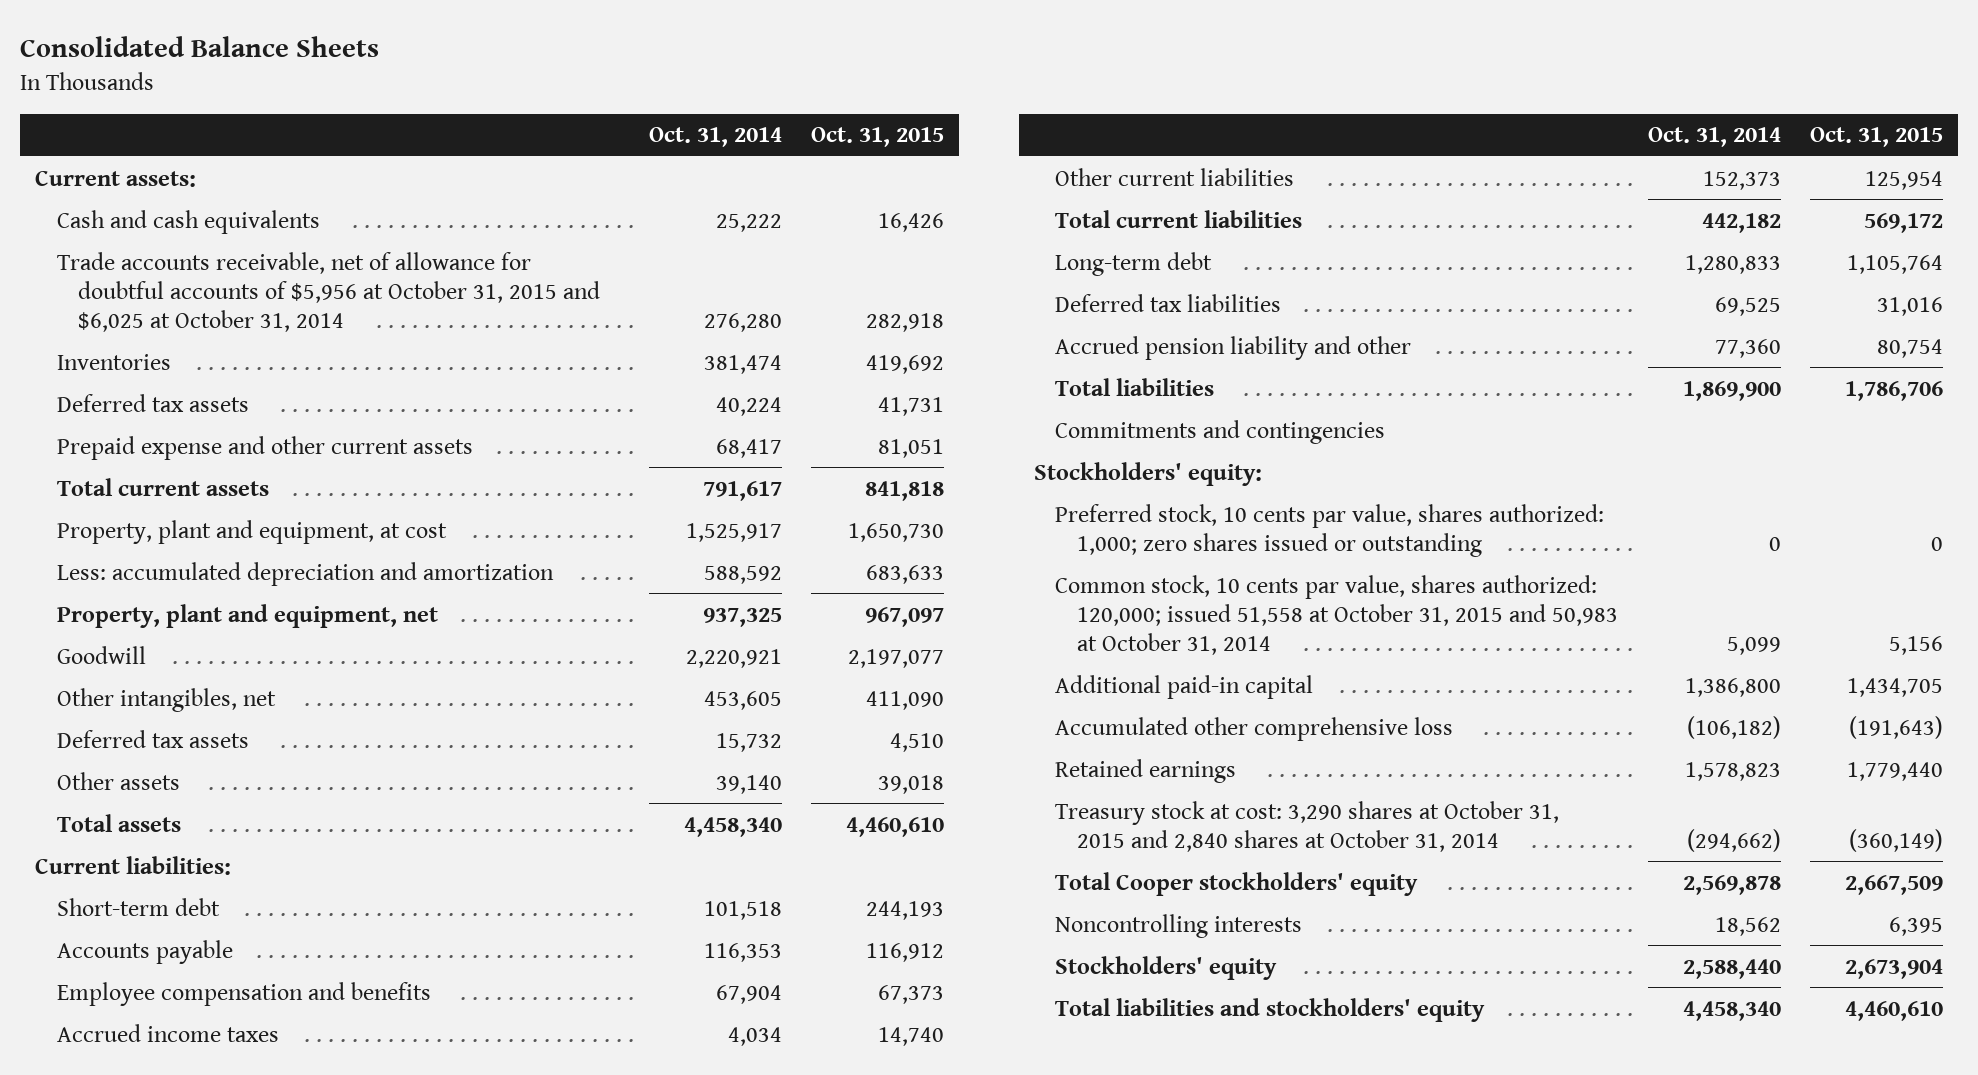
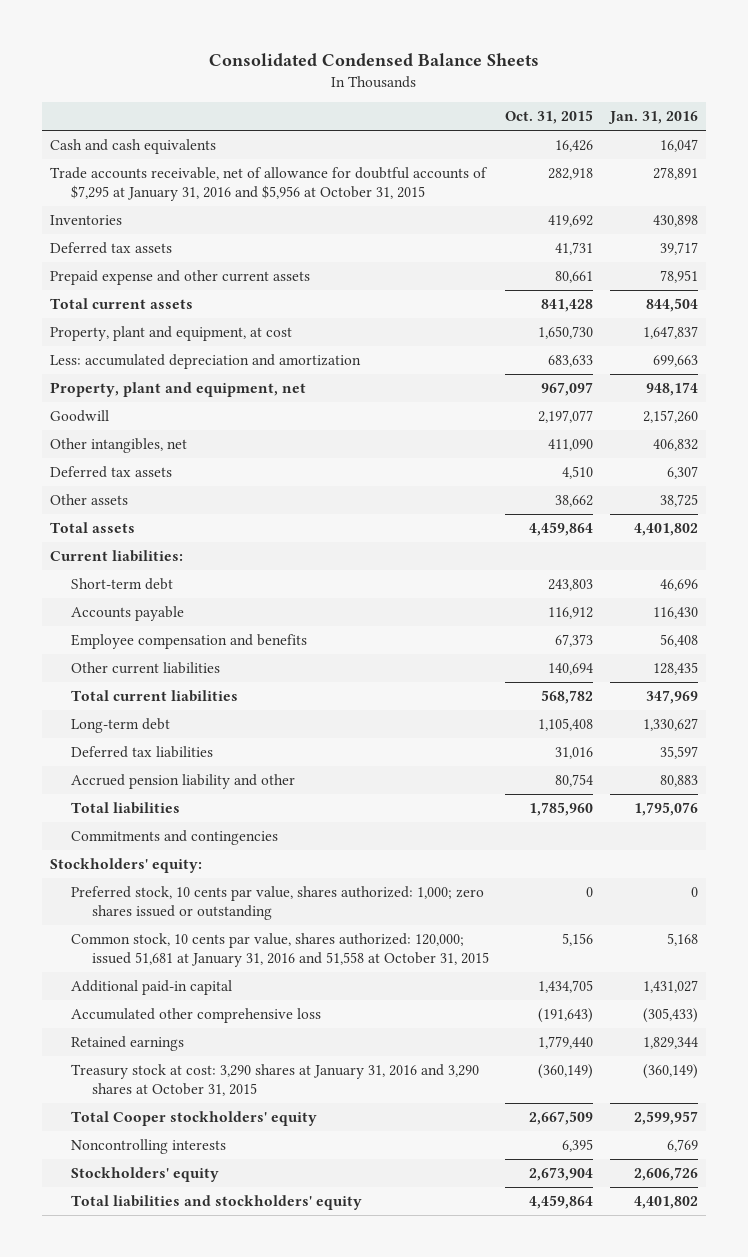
[20,36,380,58] Consolidated Balance Sheets -> [208,52,539,66] Consolidated Condensed Balance Sheets
[648,127,782,148] Oct. 31, 2014 -> none
none -> [607,111,698,125] Jan. 31, 2016
[35,170,197,187] Current assets: -> none
[56,251,601,332] Trade accounts receivable, net of allowance for doubtful accounts of $5,956 at October 31, 2015 and $6,025 at October 31, 2014 -> [49,167,488,202] Trade accounts receivable, net of allowance for doubtful accounts of $7,295 at January 31, 2016 and $5,956 at October 31, 2015
[878,438,945,458] 81,051 -> [555,271,594,284] 80,661
[865,480,945,501] 841,818 -> [541,299,594,313] 841,428
[878,774,945,794] 39,018 -> [555,495,594,508] 38,662
[846,816,945,837] 4,460,610 -> [529,522,594,537] 4,459,864
[866,900,945,920] 244,193 -> [548,579,594,592] 243,803
[56,1023,279,1042] Accrued income taxes -> none
[1865,170,1944,190] 125,954 -> [548,663,594,676] 140,694
[1864,212,1944,233] 569,172 -> [541,690,594,705] 568,782
[1847,254,1944,274] 1,105,764 -> [538,718,594,732] 1,105,408
[1845,380,1944,401] 1,786,706 -> [529,802,594,817] 1,785,960
[1055,574,1618,655] Common stock, 10 cents par value, shares authorized: 120,000; issued 51,558 at October 31, 2015 and 50,983 at October 31, 2014 -> [70,933,489,968] Common stock, 10 cents par value, shares authorized: 120,000; issued 51,681 at January 31, 2016 and 51,558 at October 31, 2015
[1055,800,1560,852] Treasury stock at cost: 3,290 shares at October 31, 2015 and 2,840 shares at October 31, 2014 -> [70,1064,479,1097] Treasury stock at cost: 3,290 shares at January 31, 2016 and 3,290 shares at October 31, 2015
[1845,1000,1944,1021] 4,460,610 -> [529,1195,594,1210] 4,459,864

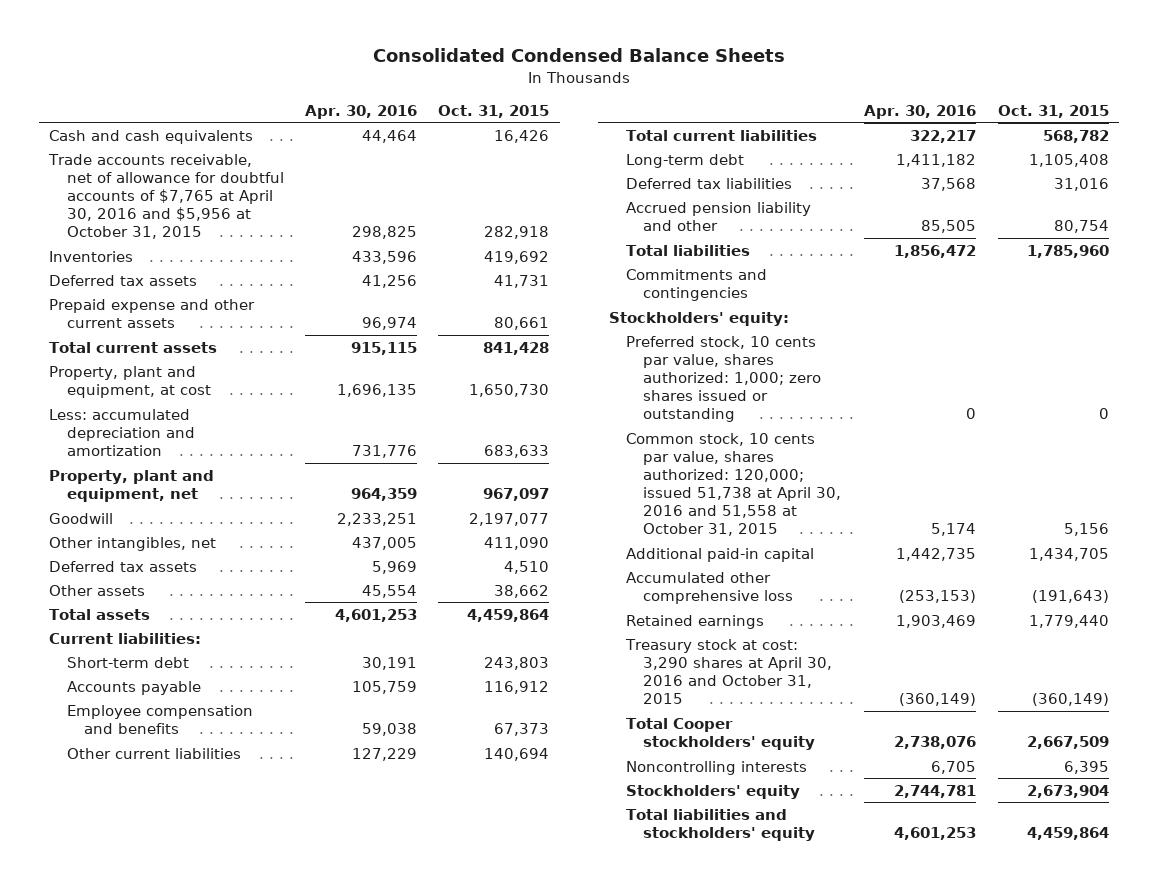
[607,111,698,125] Jan. 31, 2016 -> none
none -> [304,104,417,119] Apr. 30, 2016
[49,167,488,202] Trade accounts receivable, net of allowance for doubtful accounts of $7,295 at January 31, 2016 and $5,956 at October 31, 2015 -> [48,153,284,240] Trade accounts receivable, net of allowance for doubtful accounts of $7,765 at April 30, 2016 and $5,956 at October 31, 2015
[70,933,489,968] Common stock, 10 cents par value, shares authorized: 120,000; issued 51,681 at January 31, 2016 and 51,558 at October 31, 2015 -> [626,432,842,537] Common stock, 10 cents par value, shares authorized: 120,000; issued 51,738 at April 30, 2016 and 51,558 at October 31, 2015
[70,1064,479,1097] Treasury stock at cost: 3,290 shares at January 31, 2016 and 3,290 shares at October 31, 2015 -> [625,638,833,705] Treasury stock at cost: 3,290 shares at April 30, 2016 and October 31, 2015

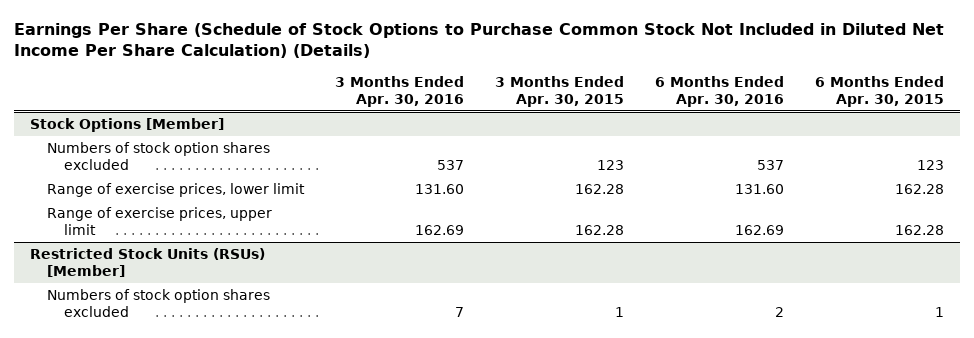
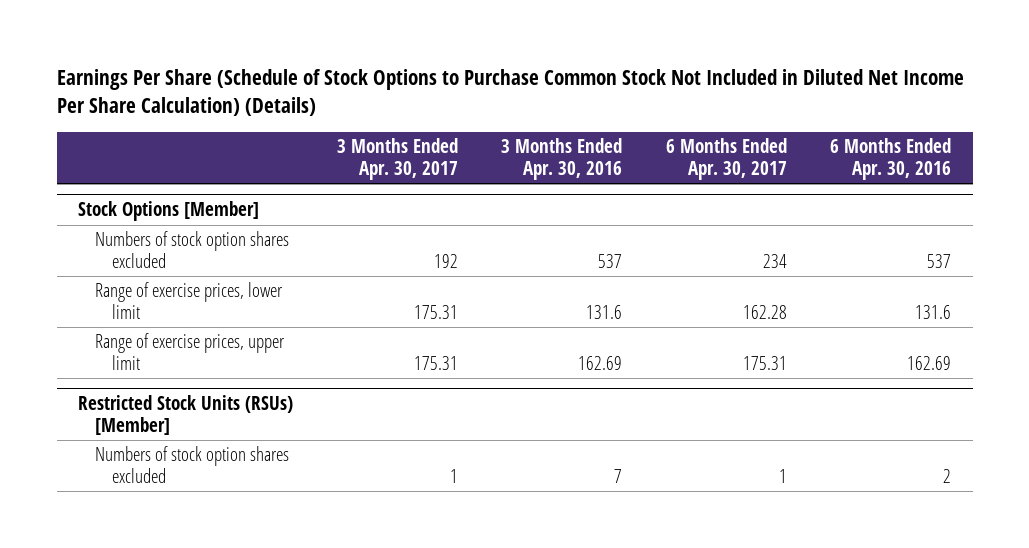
[495,75,625,108] 3 Months Ended Apr. 30, 2015 -> none
[815,75,945,108] 6 Months Ended Apr. 30, 2015 -> none
none -> [336,138,458,180] 3 Months Ended Apr. 30, 2017
none -> [665,138,787,180] 6 Months Ended Apr. 30, 2017
[414,183,464,194] 131.60 -> [586,304,623,319] 131.6
[735,183,785,194] 131.60 -> [915,304,952,319] 131.6

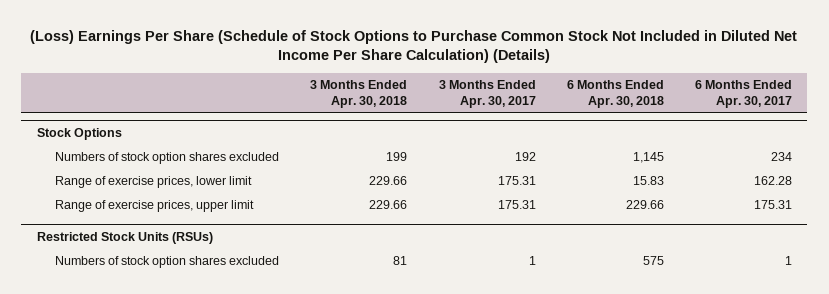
[56,69,964,117] Earnings Per Share (Schedule of Stock Options to Purchase Common Stock Not Included in Diluted Net Income Per Share Calculation) (Details) -> [30,29,798,64] (Loss) Earnings Per Share (Schedule of Stock Options to Purchase Common Stock Not Included in Diluted Net Income Per Share Calculation) (Details)
[501,138,623,180] 3 Months Ended Apr. 30, 2016 -> none
[830,138,952,180] 6 Months Ended Apr. 30, 2016 -> none
none -> [310,79,408,108] 3 Months Ended Apr. 30, 2018
none -> [566,79,664,108] 6 Months Ended Apr. 30, 2018
[78,201,260,222] Stock Options [Member] -> [37,128,123,141] Stock Options
[78,395,294,435] Restricted Stock Units (RSUs) [Member] -> [37,232,214,245] Restricted Stock Units (RSUs)

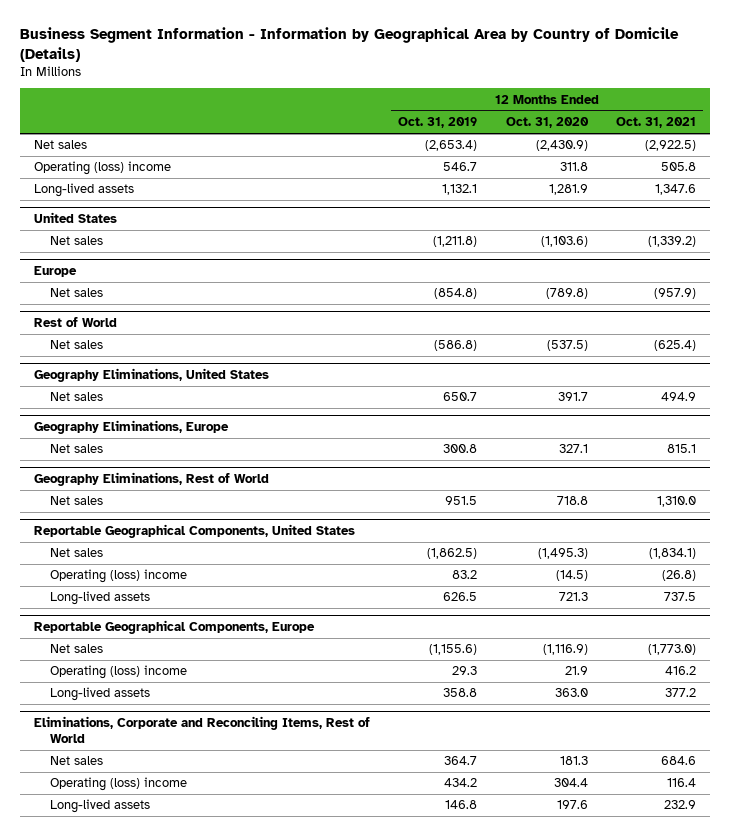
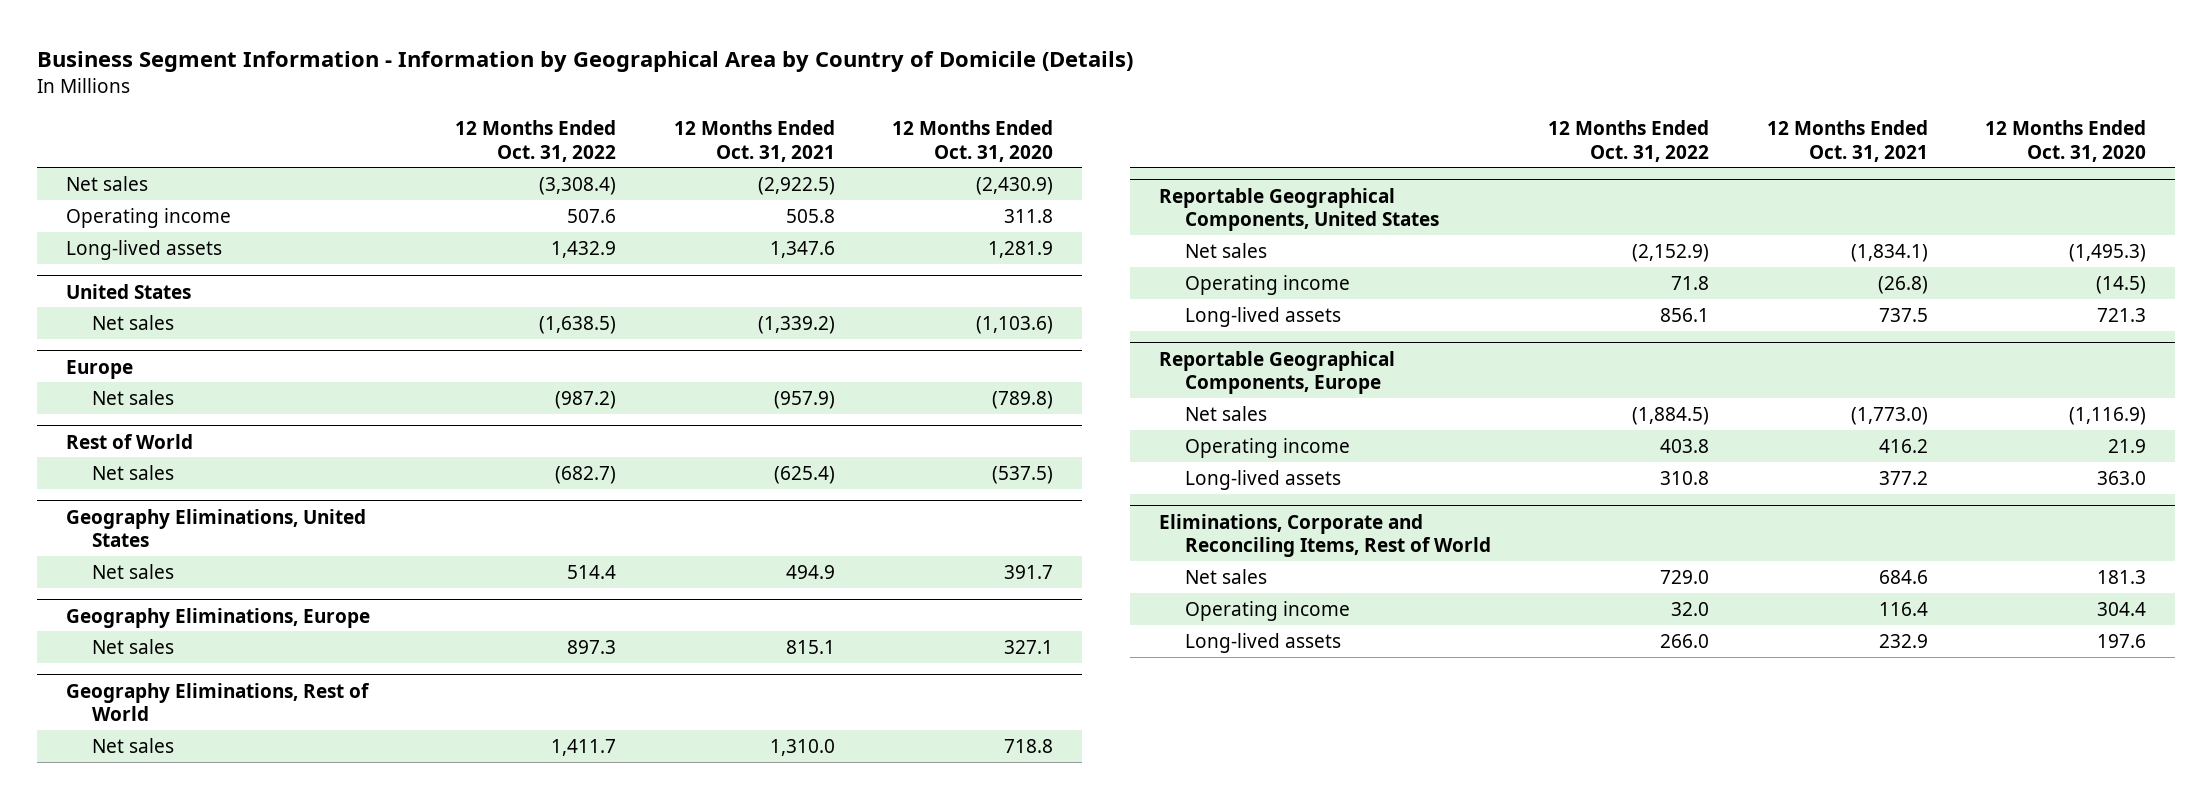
[398,117,478,129] Oct. 31, 2019 -> none
none -> [455,119,617,162] 12 Months Ended Oct. 31, 2022
[33,161,171,176] Operating (loss) income -> [65,207,231,228] Operating income
[49,569,187,584] Operating (loss) income -> [1184,274,1350,295] Operating income
[49,665,187,680] Operating (loss) income -> [1184,437,1350,458] Operating income
[49,777,187,792] Operating (loss) income -> [1184,600,1350,621] Operating income

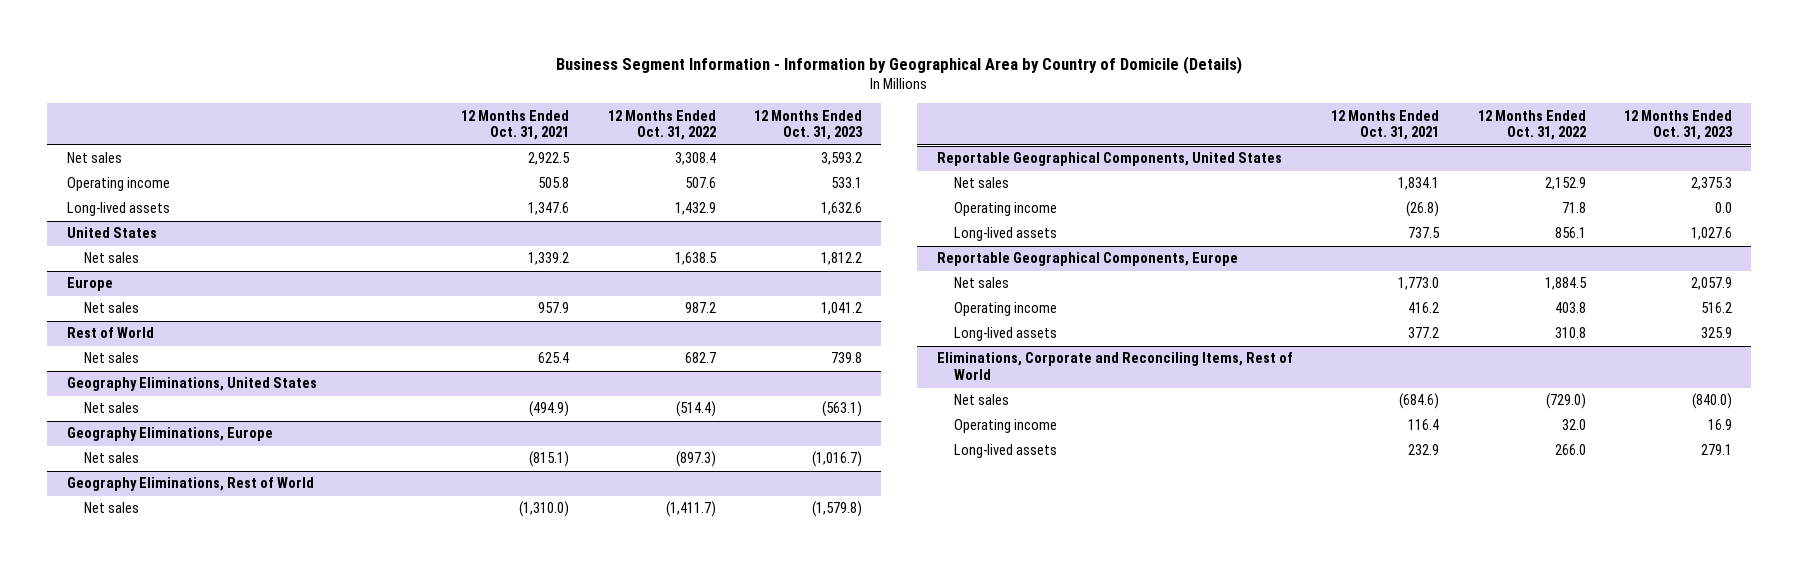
[892,119,1054,162] 12 Months Ended Oct. 31, 2020 -> none
none -> [754,109,864,141] 12 Months Ended Oct. 31, 2023
[539,176,617,195] (3,308.4) -> [674,152,716,166] 3,308.4
[757,176,835,195] (2,922.5) -> [528,152,571,166] 2,922.5
[539,315,617,334] (1,638.5) -> [674,252,717,266] 1,638.5
[757,315,835,334] (1,339.2) -> [528,252,570,266] 1,339.2
[555,390,617,409] (987.2) -> [684,302,716,314] 987.2
[773,390,835,409] (957.9) -> [538,302,570,314] 957.9
[555,465,617,484] (682.7) -> [684,352,716,364] 682.7
[773,465,835,484] (625.4) -> [538,352,570,364] 625.4
[567,564,617,579] 514.4 -> [675,401,716,418] (514.4)
[785,564,835,579] 494.9 -> [529,401,570,418] (494.9)
[567,639,617,654] 897.3 -> [675,451,716,468] (897.3)
[785,639,835,654] 815.1 -> [529,451,570,468] (815.1)
[551,738,617,756] 1,411.7 -> [665,501,716,518] (1,411.7)
[769,738,835,756] 1,310.0 -> [519,501,570,518] (1,310.0)
[1632,243,1710,262] (2,152.9) -> [1544,177,1586,191] 2,152.9
[1850,243,1928,262] (1,834.1) -> [1398,177,1440,191] 1,834.1
[1632,406,1710,425] (1,884.5) -> [1544,277,1587,291] 1,884.5
[1850,406,1928,425] (1,773.0) -> [1398,277,1440,291] 1,773.0
[1660,569,1710,584] 729.0 -> [1545,393,1586,410] (729.0)
[1878,569,1928,584] 684.6 -> [1399,393,1440,410] (684.6)

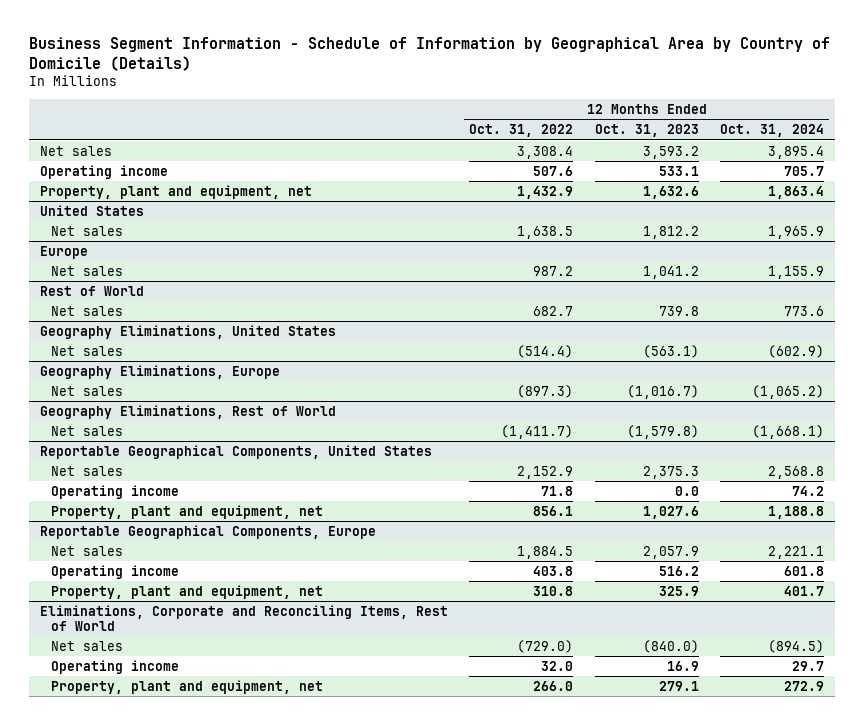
[556,55,1243,74] Business Segment Information - Information by Geographical Area by Country of Domicile (Details) -> [29,36,831,71] Business Segment Information - Schedule of Information by Geographical Area by Country of Domicile (Details)
[461,109,570,141] 12 Months Ended Oct. 31, 2021 -> none
none -> [720,124,825,138] Oct. 31, 2024
[66,202,170,217] Long-lived assets -> [39,184,312,199] Property, plant and equipment, net
[953,227,1057,242] Long-lived assets -> [51,504,324,519] Property, plant and equipment, net
[953,327,1057,342] Long-lived assets -> [51,584,324,599] Property, plant and equipment, net
[953,444,1057,459] Long-lived assets -> [51,679,324,694] Property, plant and equipment, net

